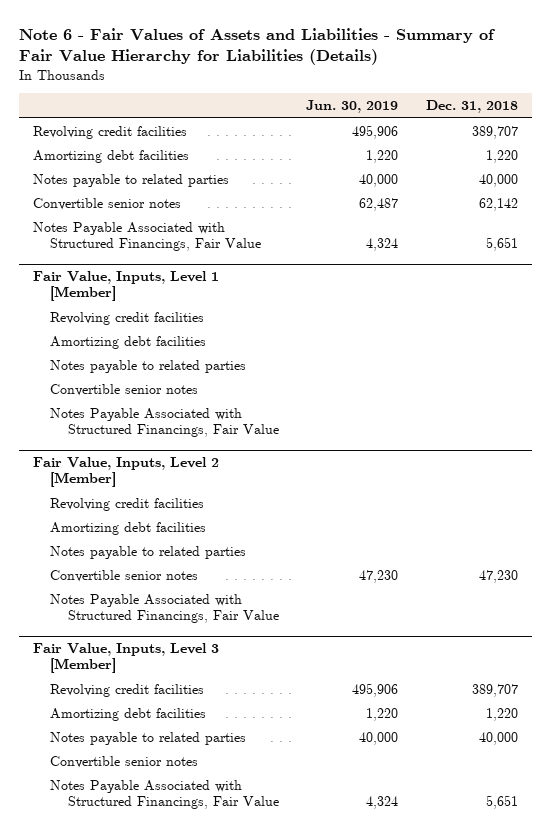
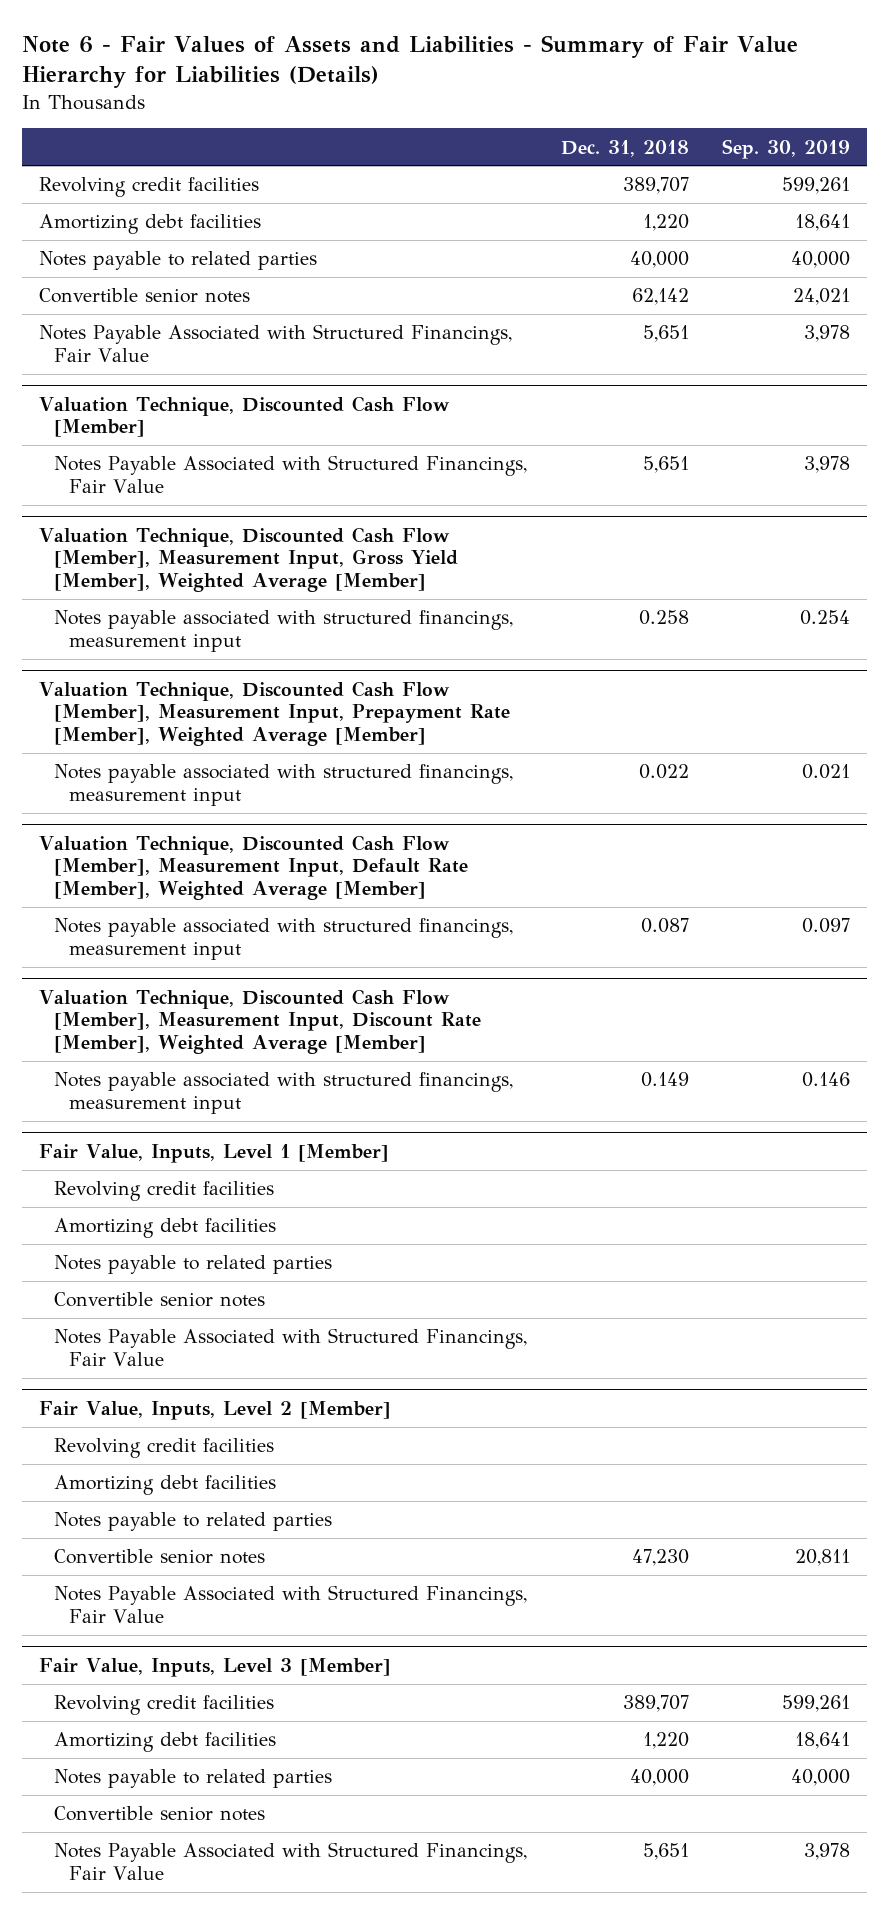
[306,100,399,114] Jun. 30, 2019 -> none
none -> [722,138,851,159] Sep. 30, 2019
none -> [38,395,450,438] Valuation Technique, Discounted Cash Flow [Member]
none -> [53,455,527,494] Notes Payable Associated with Structured Financings, Fair Value
none -> [38,526,458,593] Valuation Technique, Discounted Cash Flow [Member], Measurement Input, Gross Yield [Member], Weighted Average [Member]
none -> [53,610,513,653] Notes payable associated with structured financings, measurement input
none -> [38,680,510,747] Valuation Technique, Discounted Cash Flow [Member], Measurement Input, Prepayment Rate [Member], Weighted Average [Member]
none -> [53,764,513,807] Notes payable associated with structured financings, measurement input
none -> [38,834,468,901] Valuation Technique, Discounted Cash Flow [Member], Measurement Input, Default Rate [Member], Weighted Average [Member]
none -> [53,918,513,961] Notes payable associated with structured financings, measurement input
none -> [38,988,481,1055] Valuation Technique, Discounted Cash Flow [Member], Measurement Input, Discount Rate [Member], Weighted Average [Member]
none -> [53,1072,513,1115] Notes payable associated with structured financings, measurement input

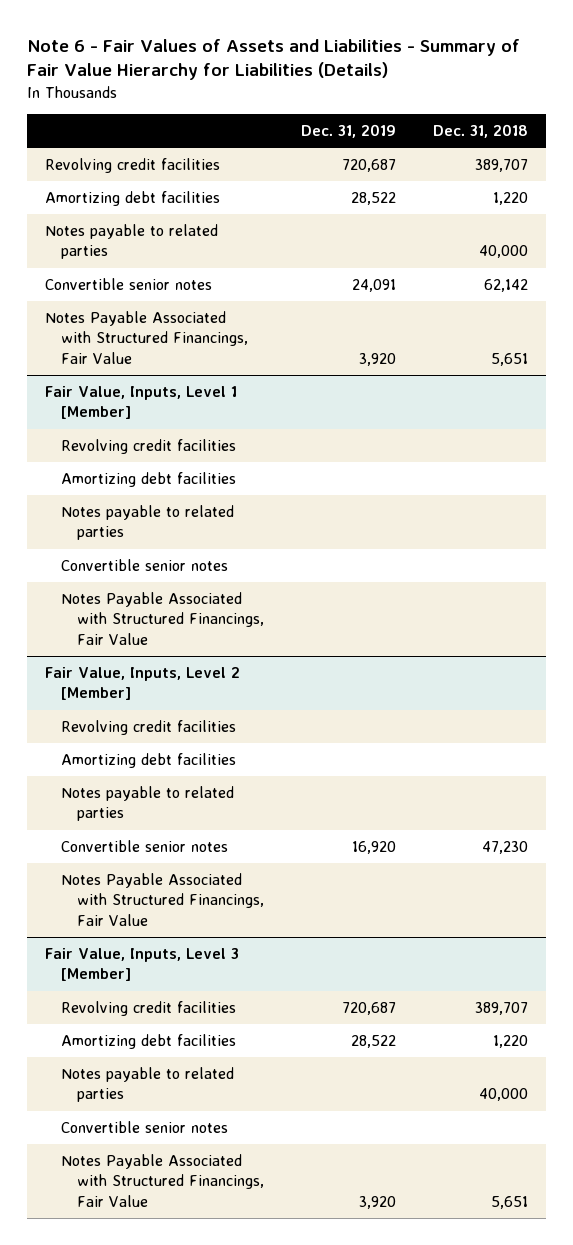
[722,138,851,159] Sep. 30, 2019 -> none
none -> [300,124,396,139] Dec. 31, 2019
[38,395,450,438] Valuation Technique, Discounted Cash Flow [Member] -> none
[53,455,527,494] Notes Payable Associated with Structured Financings, Fair Value -> none
[38,526,458,593] Valuation Technique, Discounted Cash Flow [Member], Measurement Input, Gross Yield [Member], Weighted Average [Member] -> none
[53,610,513,653] Notes payable associated with structured financings, measurement input -> none
[38,680,510,747] Valuation Technique, Discounted Cash Flow [Member], Measurement Input, Prepayment Rate [Member], Weighted Average [Member] -> none
[53,764,513,807] Notes payable associated with structured financings, measurement input -> none
[38,834,468,901] Valuation Technique, Discounted Cash Flow [Member], Measurement Input, Default Rate [Member], Weighted Average [Member] -> none
[53,918,513,961] Notes payable associated with structured financings, measurement input -> none
[38,988,481,1055] Valuation Technique, Discounted Cash Flow [Member], Measurement Input, Discount Rate [Member], Weighted Average [Member] -> none
[53,1072,513,1115] Notes payable associated with structured financings, measurement input -> none

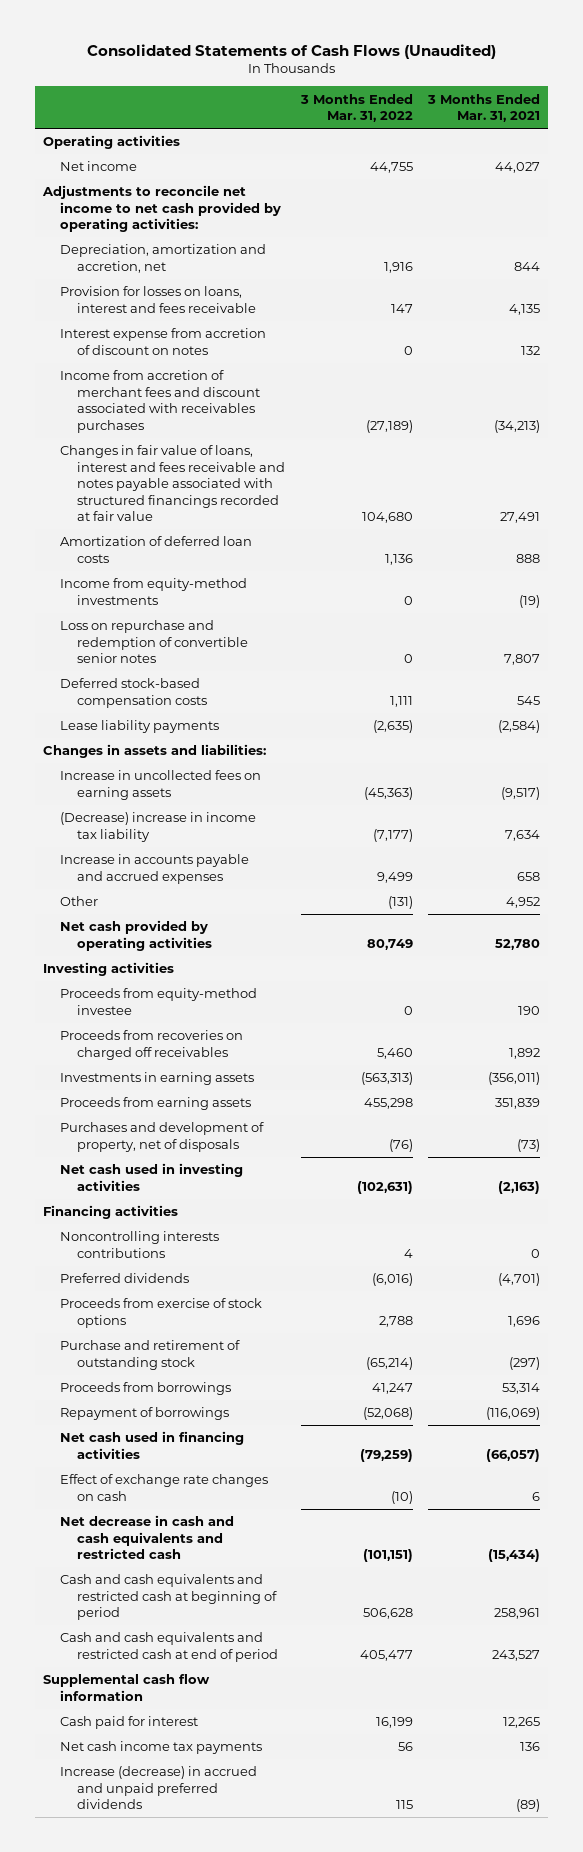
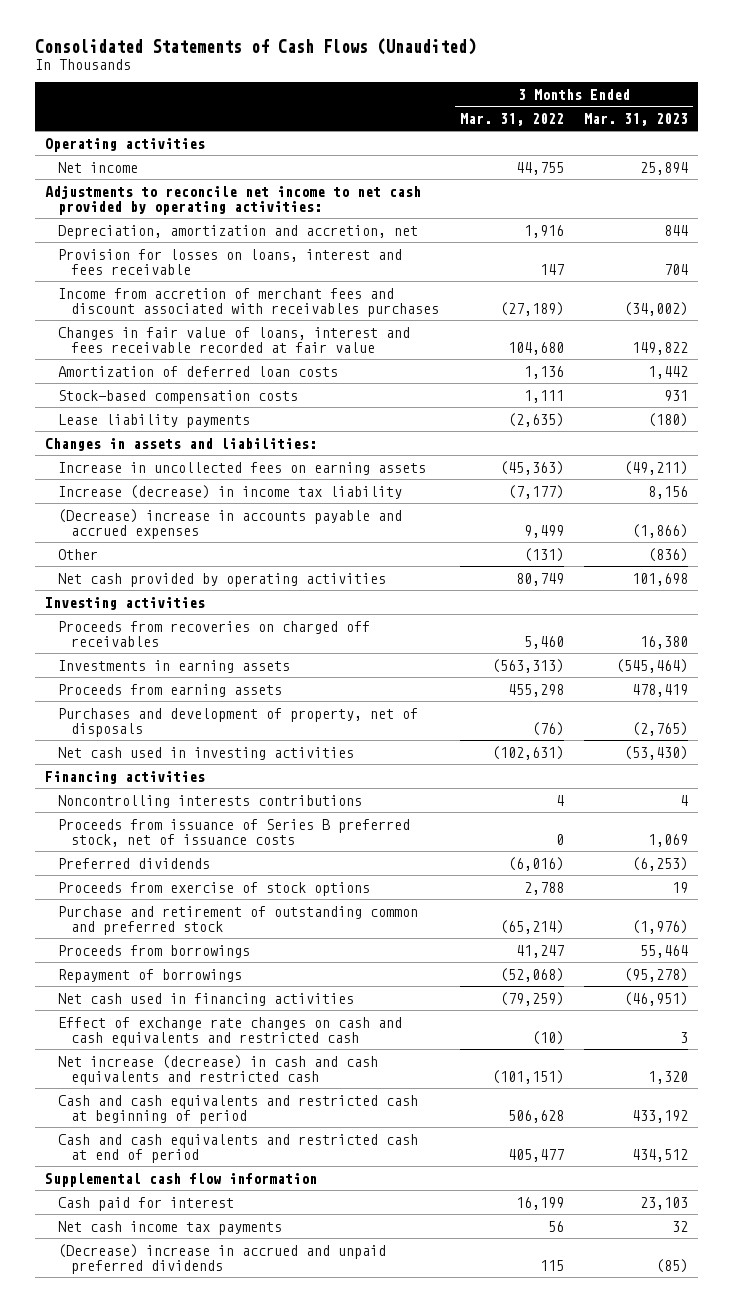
[427,93,541,123] 3 Months Ended Mar. 31, 2021 -> none
none -> [584,112,689,126] Mar. 31, 2023
[60,328,267,355] Interest expense from accretion of discount on notes -> none
[60,445,286,522] Changes in fair value of loans, interest and fees receivable and notes payable associated with structured financings recorded at fair value -> [58,326,411,353] Changes in fair value of loans, interest and fees receivable recorded at fair value
[60,578,248,605] Income from equity-method investments -> none
[60,620,249,664] Loss on repurchase and redemption of convertible senior notes -> none
[60,678,208,708] Deferred stock-based compensation costs -> [58,389,299,404] Stock-based compensation costs
[60,812,257,842] (Decrease) increase in income tax liability -> [58,484,403,499] Increase (decrease) in income tax liability
[60,854,250,884] Increase in accounts payable and accrued expenses -> [58,508,403,539] (Decrease) increase in accounts payable and accrued expenses
[60,988,258,1015] Proceeds from equity-method investee -> none
none -> [58,818,411,847] Proceeds from issuance of Series B preferred stock, net of issuance costs
[60,1340,241,1370] Purchase and retirement of outstanding stock -> [58,905,419,935] Purchase and retirement of outstanding common and preferred stock
[60,1474,269,1501] Effect of exchange rate changes on cash -> [58,1016,403,1046] Effect of exchange rate changes on cash and cash equivalents and restricted cash
[60,1515,235,1560] Net decrease in cash and cash equivalents and restricted cash -> [58,1054,379,1085] Net increase (decrease) in cash and cash equivalents and restricted cash
[60,1766,258,1810] Increase (decrease) in accrued and unpaid preferred dividends -> [58,1243,387,1274] (Decrease) increase in accrued and unpaid preferred dividends

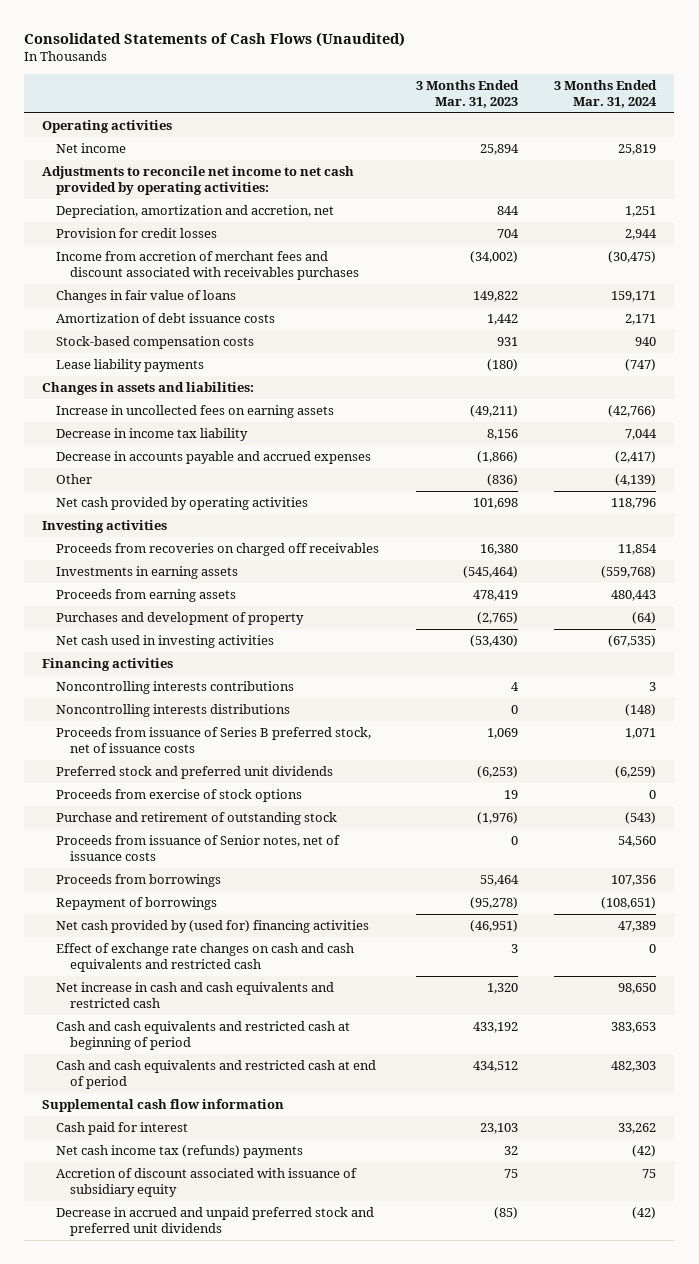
[459,112,564,126] Mar. 31, 2022 -> none
none -> [554,80,658,108] 3 Months Ended Mar. 31, 2024
[58,248,403,275] Provision for losses on loans, interest and fees receivable -> [56,228,218,239] Provision for credit losses
[58,326,411,353] Changes in fair value of loans, interest and fees receivable recorded at fair value -> [56,290,237,304] Changes in fair value of loans
[58,365,339,377] Amortization of deferred loan costs -> [56,313,276,324] Amortization of debt issuance costs
[58,484,403,499] Increase (decrease) in income tax liability -> [56,428,249,442] Decrease in income tax liability
[58,508,403,539] (Decrease) increase in accounts payable and accrued expenses -> [56,451,372,465] Decrease in accounts payable and accrued expenses
[58,707,419,737] Purchases and development of property, net of disposals -> [56,612,305,626] Purchases and development of property
none -> [56,704,291,718] Noncontrolling interests distributions
[58,857,211,869] Preferred dividends -> [56,766,334,780] Preferred stock and preferred unit dividends
[58,905,419,935] Purchase and retirement of outstanding common and preferred stock -> [56,812,338,826] Purchase and retirement of outstanding stock
none -> [56,835,341,861] Proceeds from issuance of Senior notes, net of issuance costs
[58,992,355,1006] Net cash used in financing activities -> [56,920,370,934] Net cash provided by (used for) financing activities
[58,1054,379,1085] Net increase (decrease) in cash and cash equivalents and restricted cash -> [56,982,335,1008] Net increase in cash and cash equivalents and restricted cash
[58,1220,283,1235] Net cash income tax payments -> [56,1145,304,1159] Net cash income tax (refunds) payments
none -> [56,1168,358,1197] Accretion of discount associated with issuance of subsidiary equity
[58,1243,387,1274] (Decrease) increase in accrued and unpaid preferred dividends -> [56,1207,375,1236] Decrease in accrued and unpaid preferred stock and preferred unit dividends

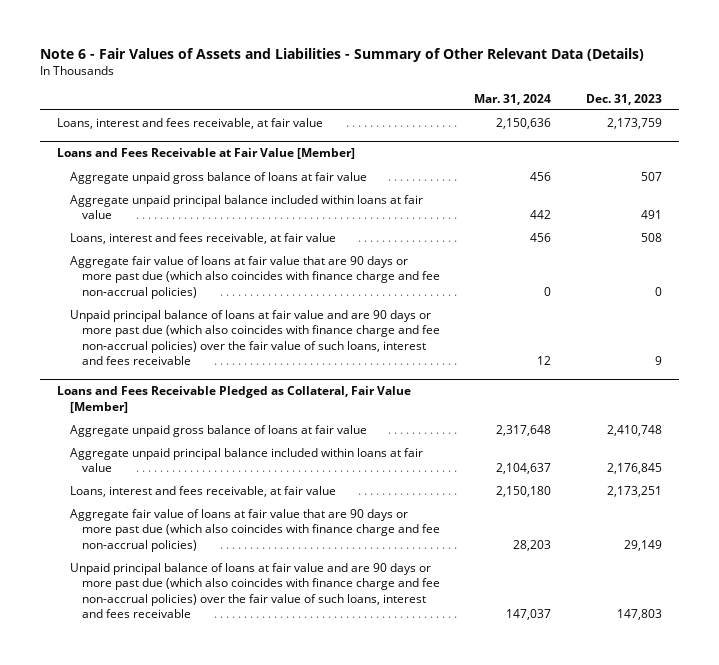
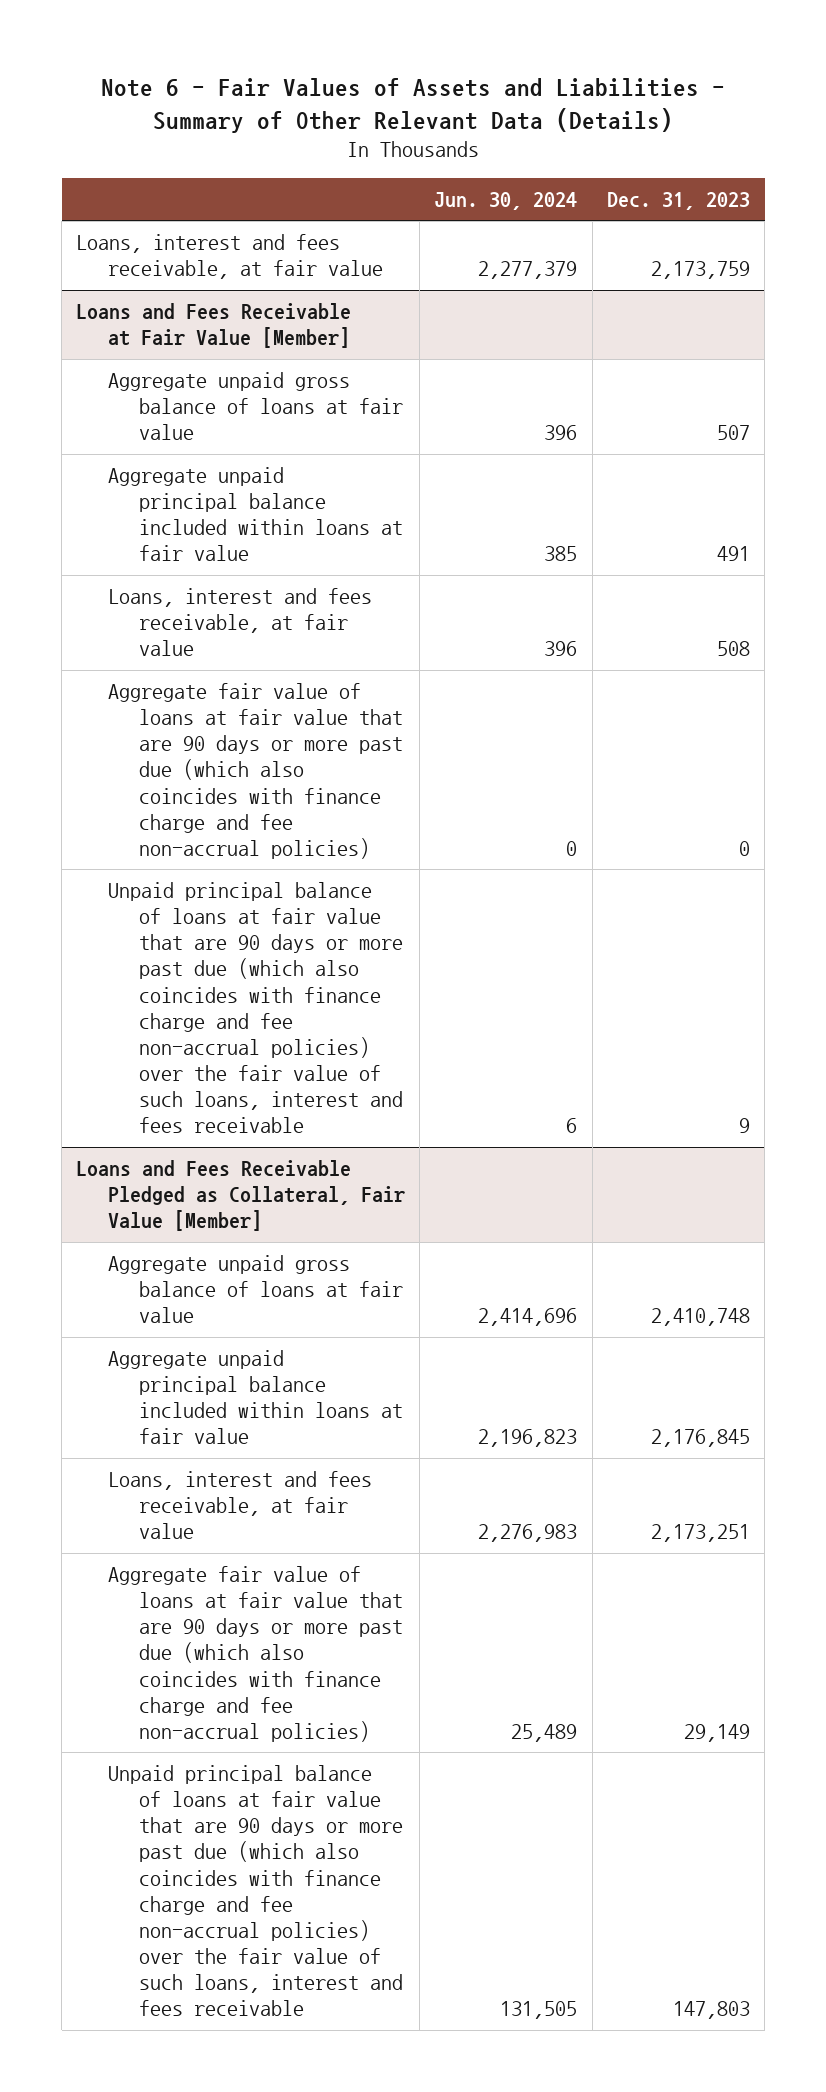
[474,93,552,105] Mar. 31, 2024 -> none
none -> [434,191,578,210] Jun. 30, 2024
[69,309,440,366] Unpaid principal balance of loans at fair value and are 90 days or more past due (which also coincides with finance charge and fee non-accrual policies) over the fair value of such loans, interest and fees receivable -> [107,882,404,1134] Unpaid principal balance of loans at fair value that are 90 days or more past due (which also coincides with finance charge and fee non-accrual policies) over the fair value of such loans, interest and fees receivable
[69,562,440,619] Unpaid principal balance of loans at fair value and are 90 days or more past due (which also coincides with finance charge and fee non-accrual policies) over the fair value of such loans, interest and fees receivable -> [107,1765,404,2017] Unpaid principal balance of loans at fair value that are 90 days or more past due (which also coincides with finance charge and fee non-accrual policies) over the fair value of such loans, interest and fees receivable

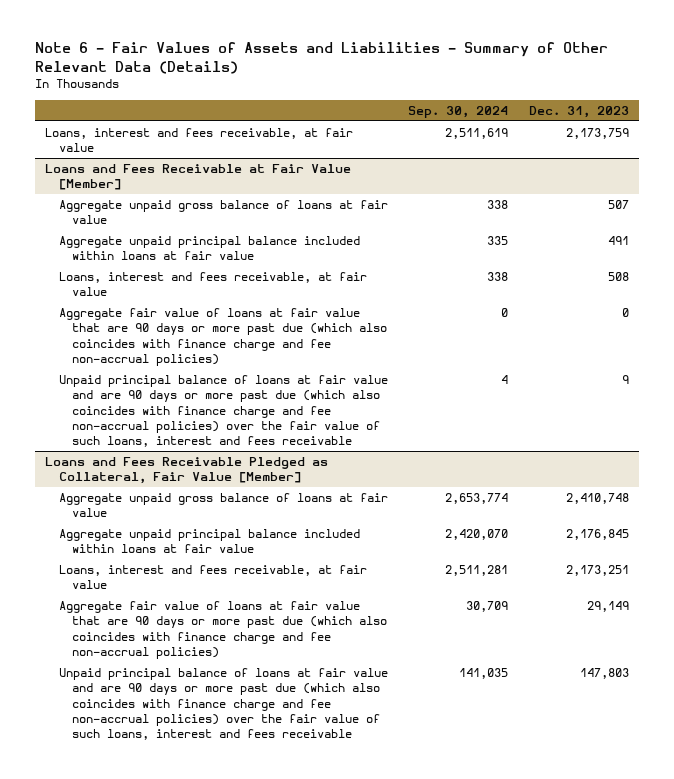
[434,191,578,210] Jun. 30, 2024 -> none
none -> [408,105,509,118] Sep. 30, 2024
[107,882,404,1134] Unpaid principal balance of loans at fair value that are 90 days or more past due (which also coincides with finance charge and fee non-accrual policies) over the fair value of such loans, interest and fees receivable -> [58,375,388,448] Unpaid principal balance of loans at fair value and are 90 days or more past due (which also coincides with finance charge and fee non-accrual policies) over the fair value of such loans, interest and fees receivable
[107,1765,404,2017] Unpaid principal balance of loans at fair value that are 90 days or more past due (which also coincides with finance charge and fee non-accrual policies) over the fair value of such loans, interest and fees receivable -> [58,668,388,741] Unpaid principal balance of loans at fair value and are 90 days or more past due (which also coincides with finance charge and fee non-accrual policies) over the fair value of such loans, interest and fees receivable

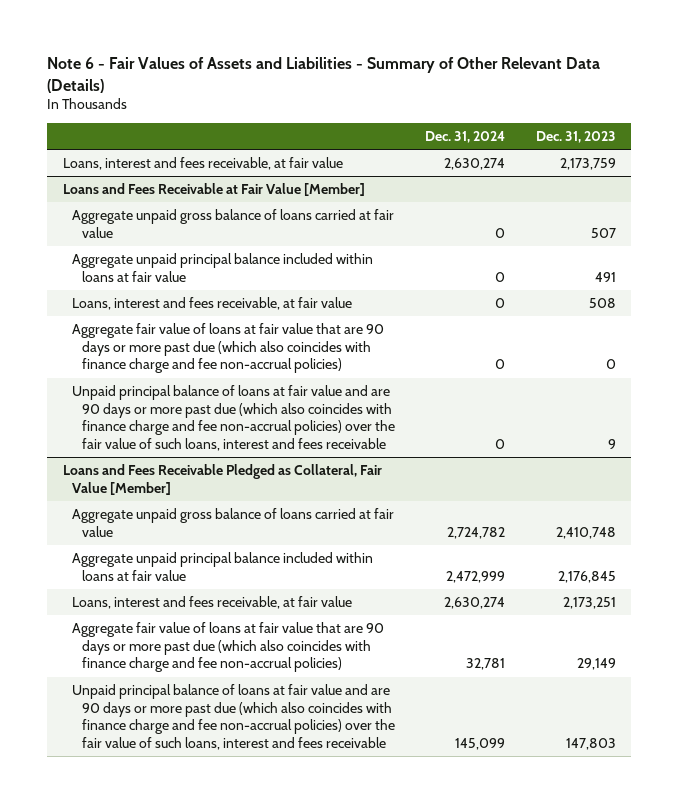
[408,105,509,118] Sep. 30, 2024 -> none
none -> [425,131,506,144] Dec. 31, 2024
[58,200,388,225] Aggregate unpaid gross balance of loans at fair value -> [72,208,395,238] Aggregate unpaid gross balance of loans carried at fair value
[58,493,388,518] Aggregate unpaid gross balance of loans at fair value -> [72,507,395,537] Aggregate unpaid gross balance of loans carried at fair value

